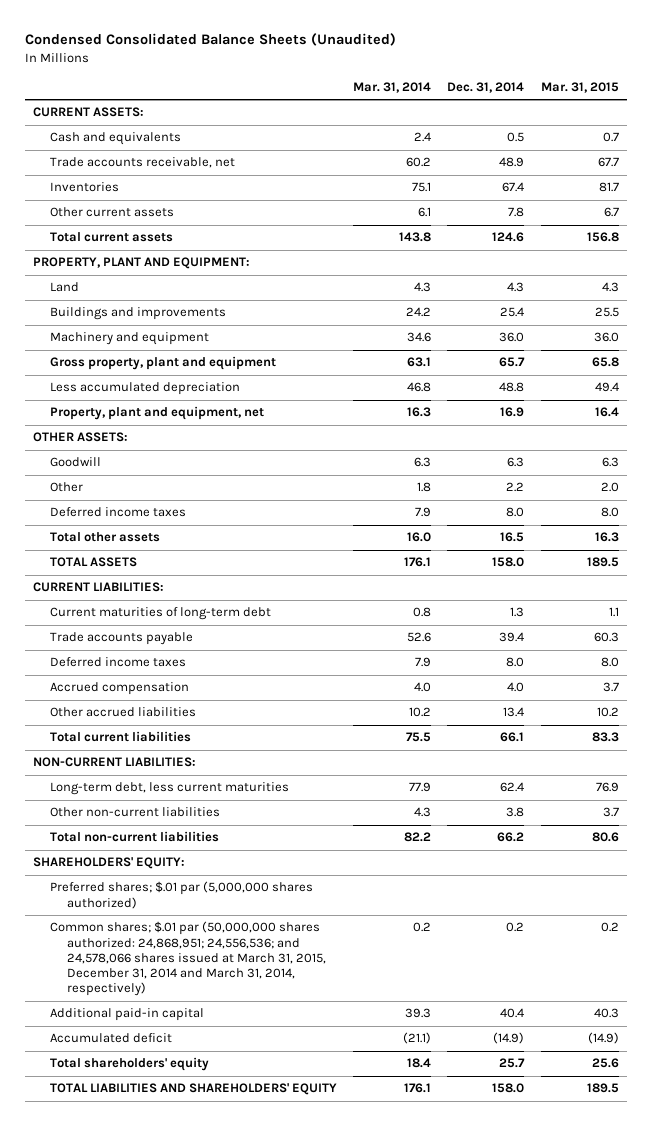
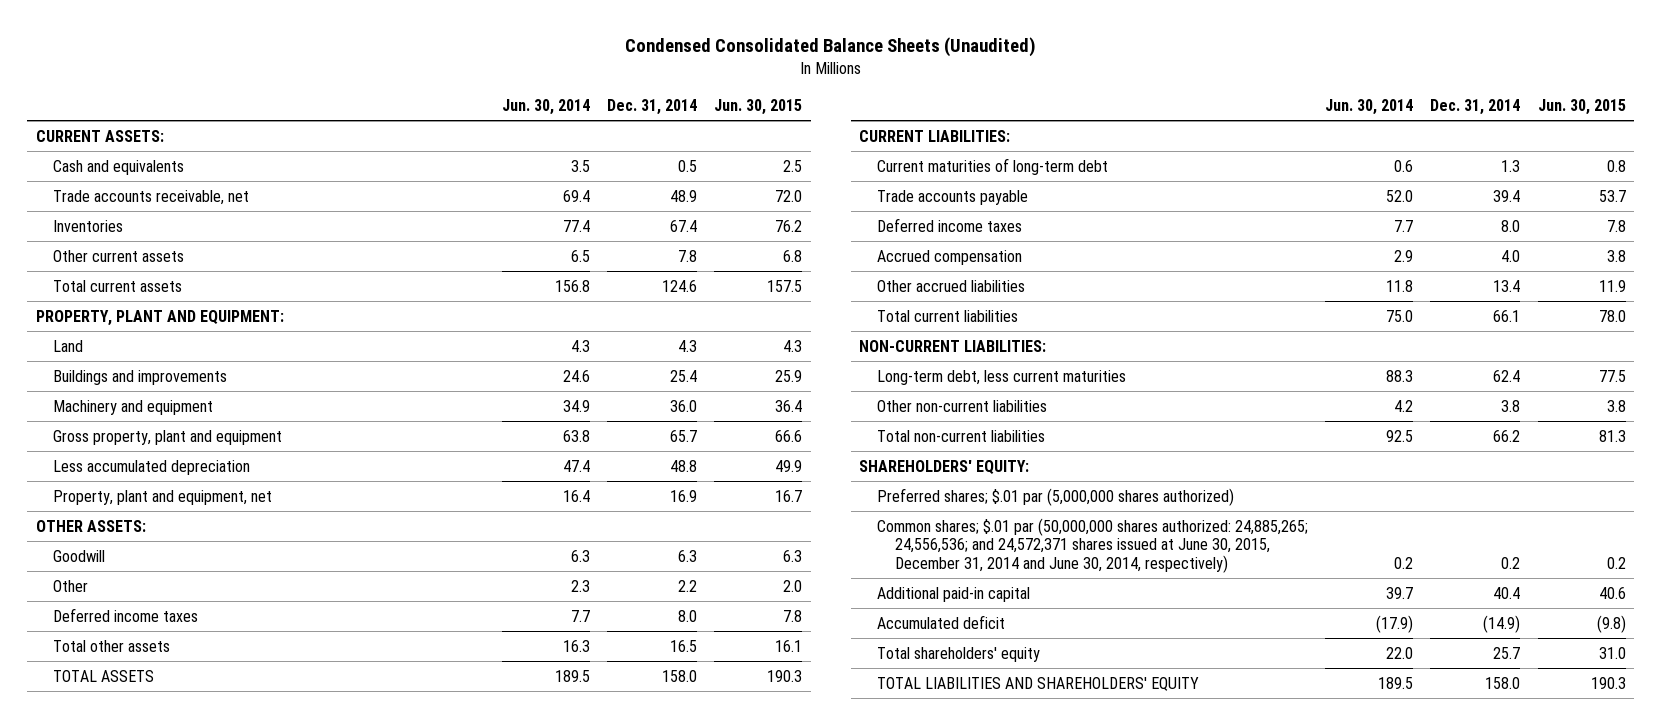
[352,81,431,93] Mar. 31, 2014 -> none
[540,81,619,93] Mar. 31, 2015 -> none
none -> [501,98,590,115] Jun. 30, 2014
none -> [714,98,803,115] Jun. 30, 2015
[49,921,326,997] Common shares; $.01 par (50,000,000 shares authorized: 24,868,951; 24,556,536; and 24,578,066 shares issued at March 31, 2015, December 31, 2014 and March 31, 2014, respectively) -> [876,517,1308,574] Common shares; $.01 par (50,000,000 shares authorized: 24,885,265; 24,556,536; and 24,572,371 shares issued at June 30, 2015, December 31, 2014 and June 30, 2014, respectively)

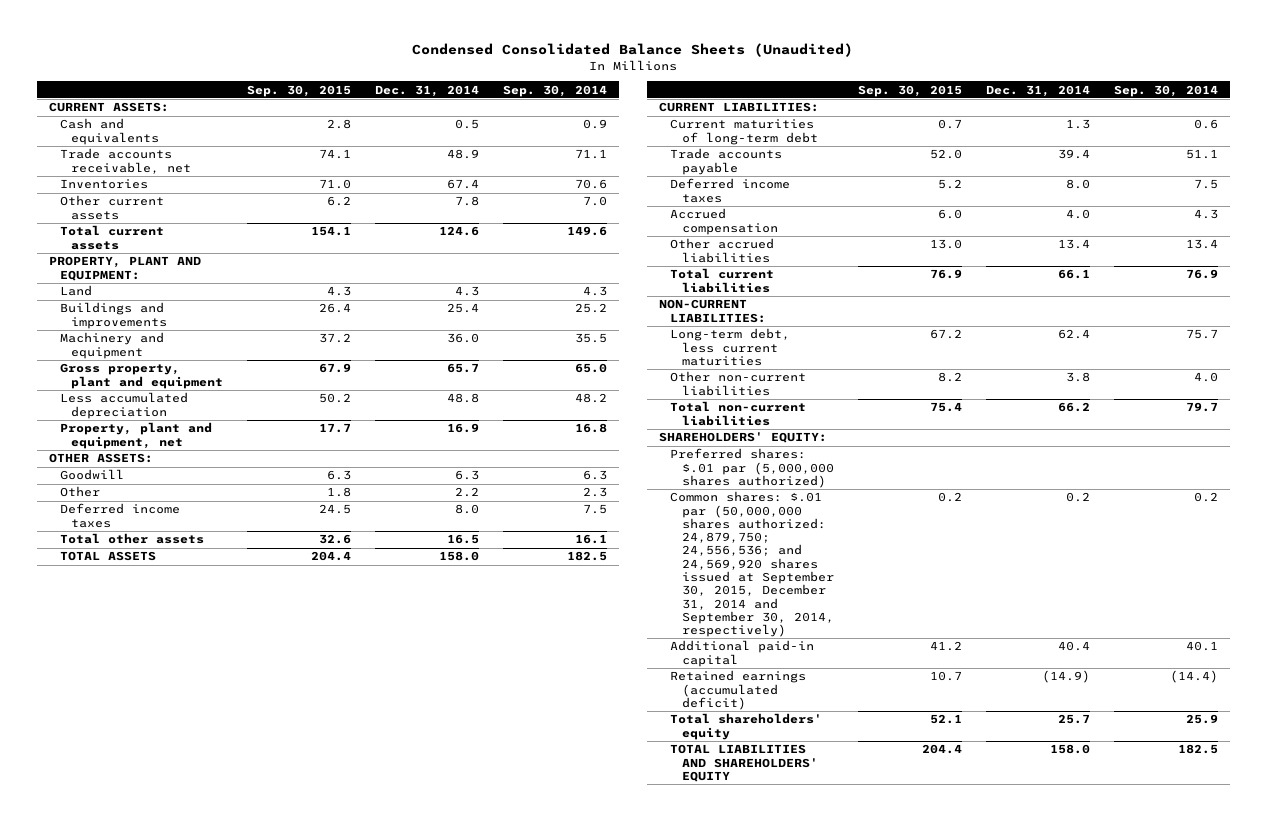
[501,98,590,115] Jun. 30, 2014 -> none
[714,98,803,115] Jun. 30, 2015 -> none
none -> [246,84,351,97] Sep. 30, 2015
none -> [502,84,607,97] Sep. 30, 2014
[876,487,1234,506] Preferred shares; $.01 par (5,000,000 shares authorized) -> [670,448,834,488] Preferred shares: $.01 par (5,000,000 shares authorized)
[876,517,1308,574] Common shares; $.01 par (50,000,000 shares authorized: 24,885,265; 24,556,536; and 24,572,371 shares issued at June 30, 2015, December 31, 2014 and June 30, 2014, respectively) -> [670,491,834,638] Common shares: $.01 par (50,000,000 shares authorized: 24,879,750; 24,556,536; and 24,569,920 shares issued at September 30, 2015, December 31, 2014 and September 30, 2014, respectively)
[876,614,1005,629] Accumulated deficit -> [670,670,807,710] Retained earnings (accumulated deficit)

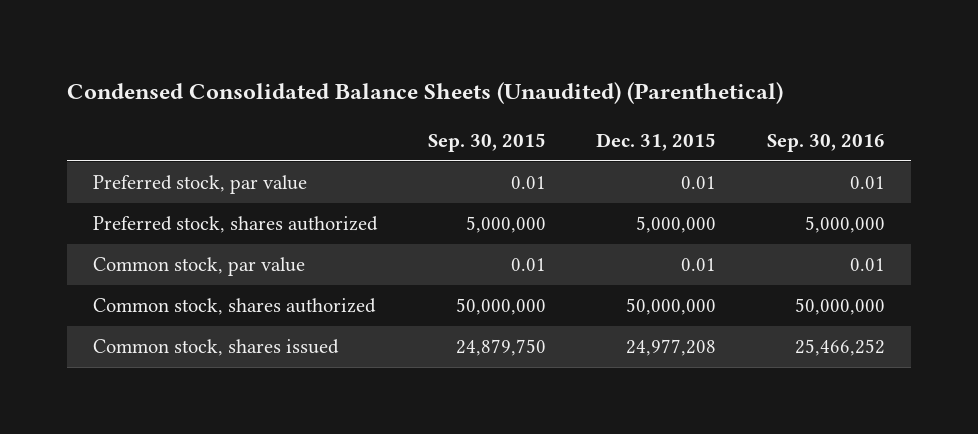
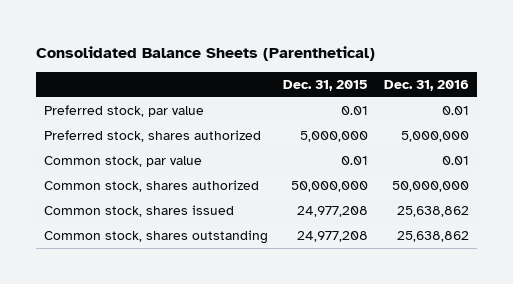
[67,82,784,105] Condensed Consolidated Balance Sheets (Unaudited) (Parenthetical) -> [36,45,376,61] Consolidated Balance Sheets (Parenthetical)
[427,132,546,152] Sep. 30, 2015 -> none
[767,133,886,152] Sep. 30, 2016 -> none
none -> [383,80,469,92] Dec. 31, 2016
none -> [44,230,269,245] Common stock, shares outstanding

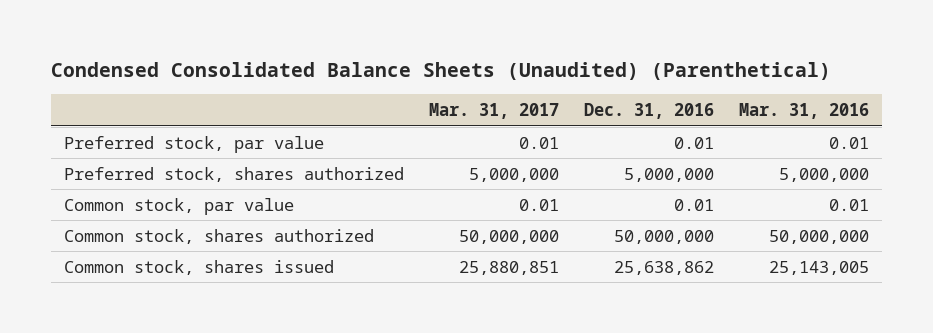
[36,45,376,61] Consolidated Balance Sheets (Parenthetical) -> [51,62,832,81] Condensed Consolidated Balance Sheets (Unaudited) (Parenthetical)
[283,80,369,92] Dec. 31, 2015 -> none
none -> [428,102,559,119] Mar. 31, 2017
none -> [739,102,870,119] Mar. 31, 2016
[44,230,269,245] Common stock, shares outstanding -> none

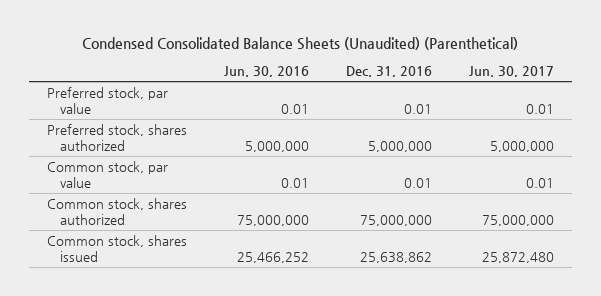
[428,102,559,119] Mar. 31, 2017 -> none
[739,102,870,119] Mar. 31, 2016 -> none
none -> [224,66,310,78] Jun. 30, 2016
none -> [468,66,554,78] Jun. 30, 2017
[613,229,714,244] 50,000,000 -> [359,214,432,226] 75,000,000

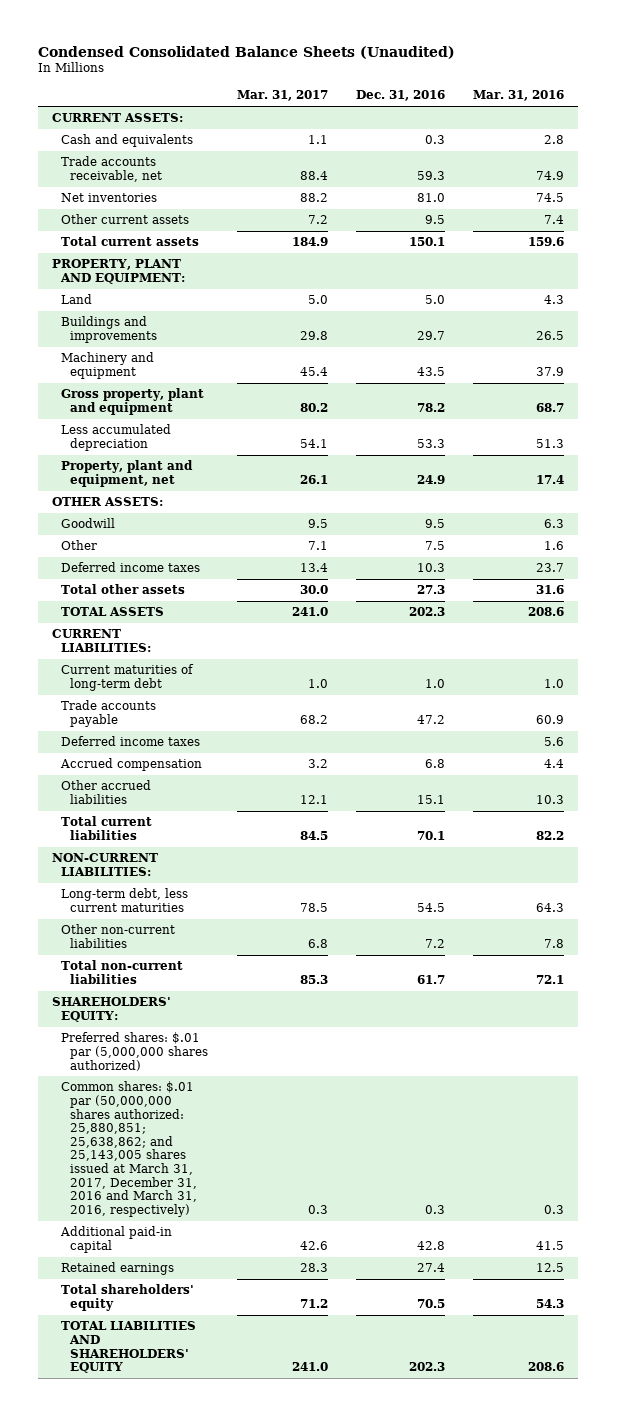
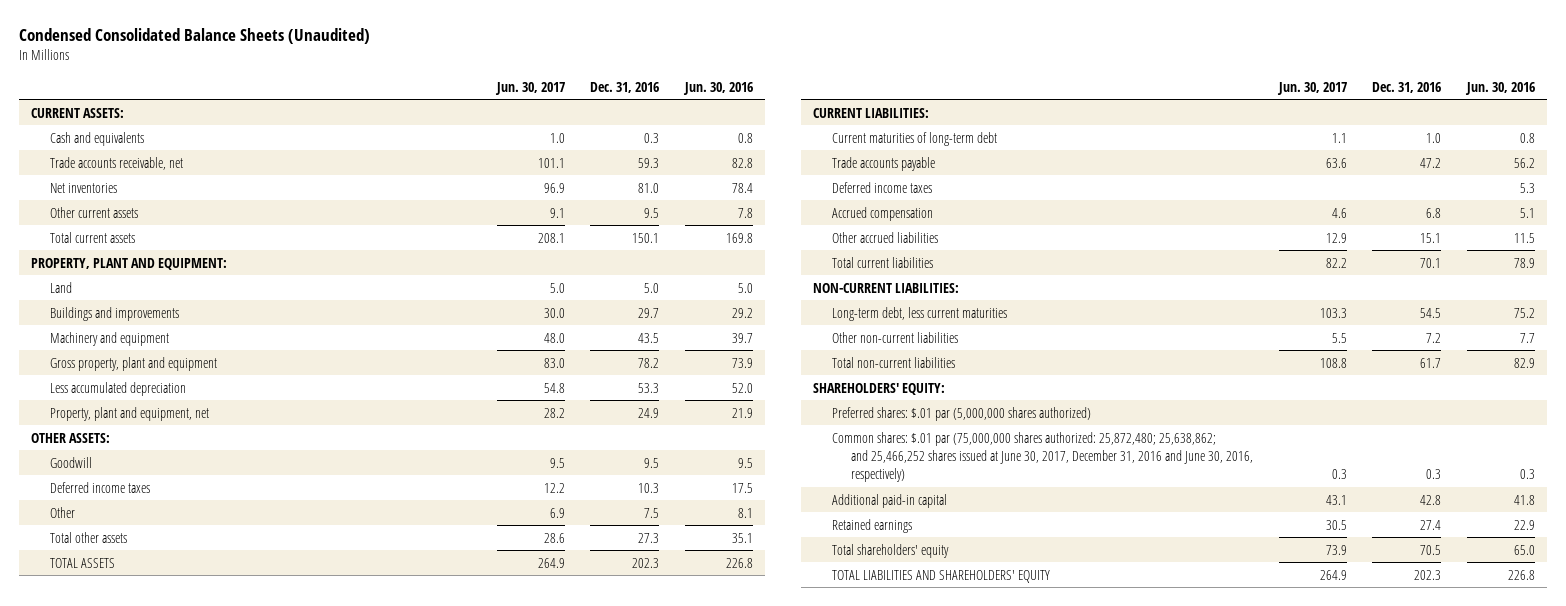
[236,90,328,102] Mar. 31, 2017 -> none
[473,90,565,102] Mar. 31, 2016 -> none
none -> [494,81,565,95] Jun. 30, 2017
none -> [682,81,753,95] Jun. 30, 2016
[61,540,98,551] Other -> [50,506,76,518] Other
[61,1081,198,1217] Common shares: $.01 par (50,000,000 shares authorized: 25,880,851; 25,638,862; and 25,143,005 shares issued at March 31, 2017, December 31, 2016 and March 31, 2016, respectively) -> [832,431,1254,483] Common shares: $.01 par (75,000,000 shares authorized: 25,872,480; 25,638,862; and 25,466,252 shares issued at June 30, 2017, December 31, 2016 and June 30, 2016, respectively)

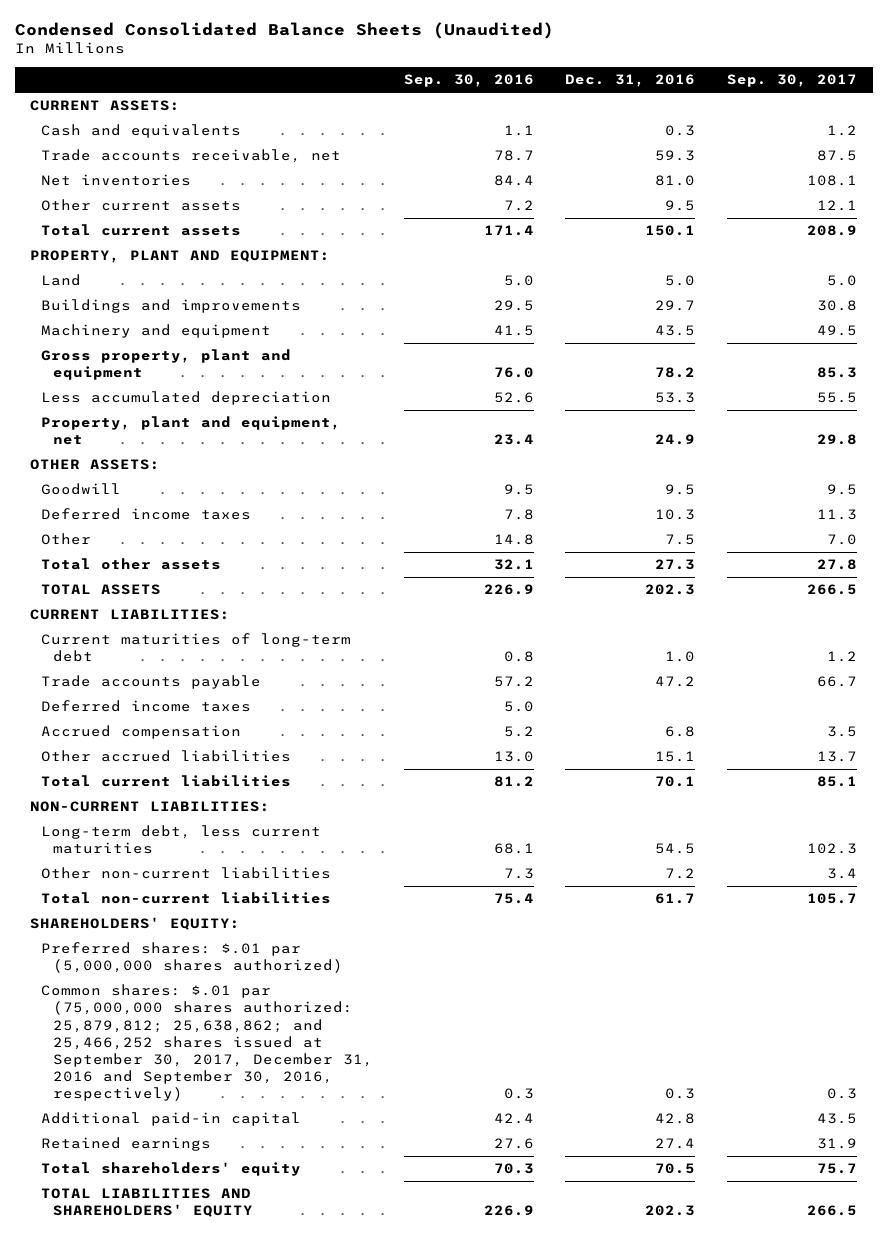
[494,81,565,95] Jun. 30, 2017 -> none
[682,81,753,95] Jun. 30, 2016 -> none
none -> [404,74,535,88] Sep. 30, 2016
none -> [726,74,857,88] Sep. 30, 2017
[832,431,1254,483] Common shares: $.01 par (75,000,000 shares authorized: 25,872,480; 25,638,862; and 25,466,252 shares issued at June 30, 2017, December 31, 2016 and June 30, 2016, respectively) -> [41,984,373,1101] Common shares: $.01 par (75,000,000 shares authorized: 25,879,812; 25,638,862; and 25,466,252 shares issued at September 30, 2017, December 31, 2016 and September 30, 2016, respectively)

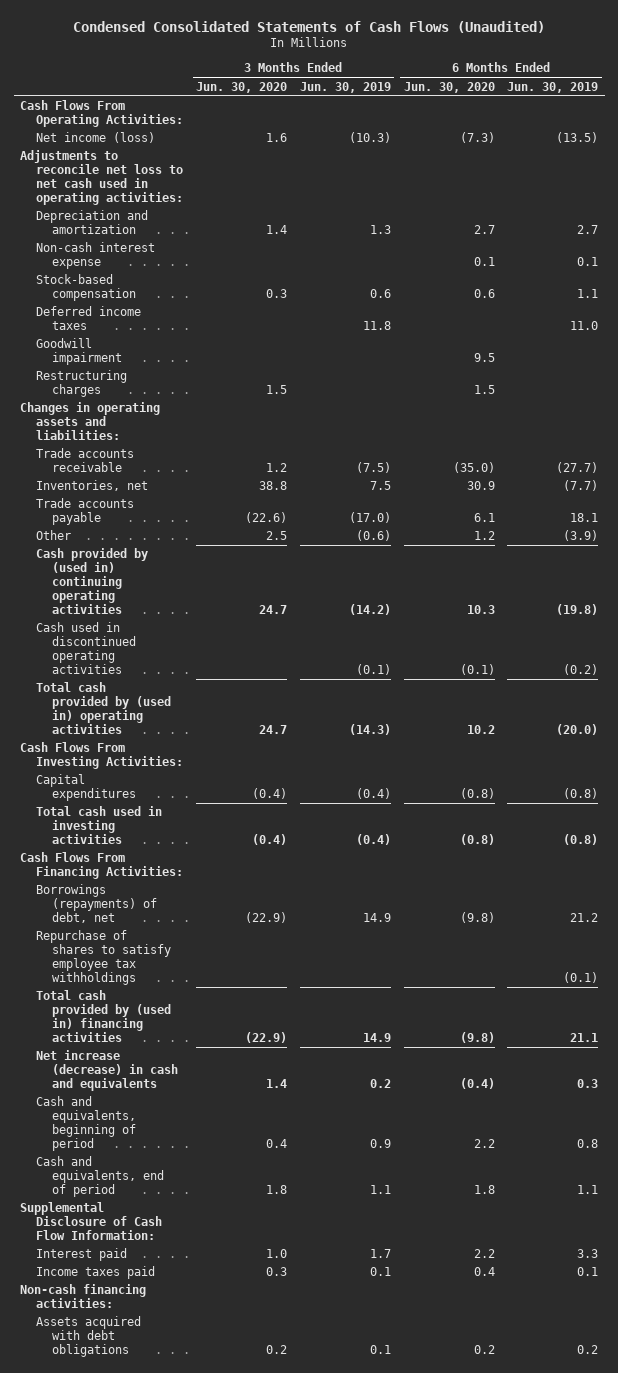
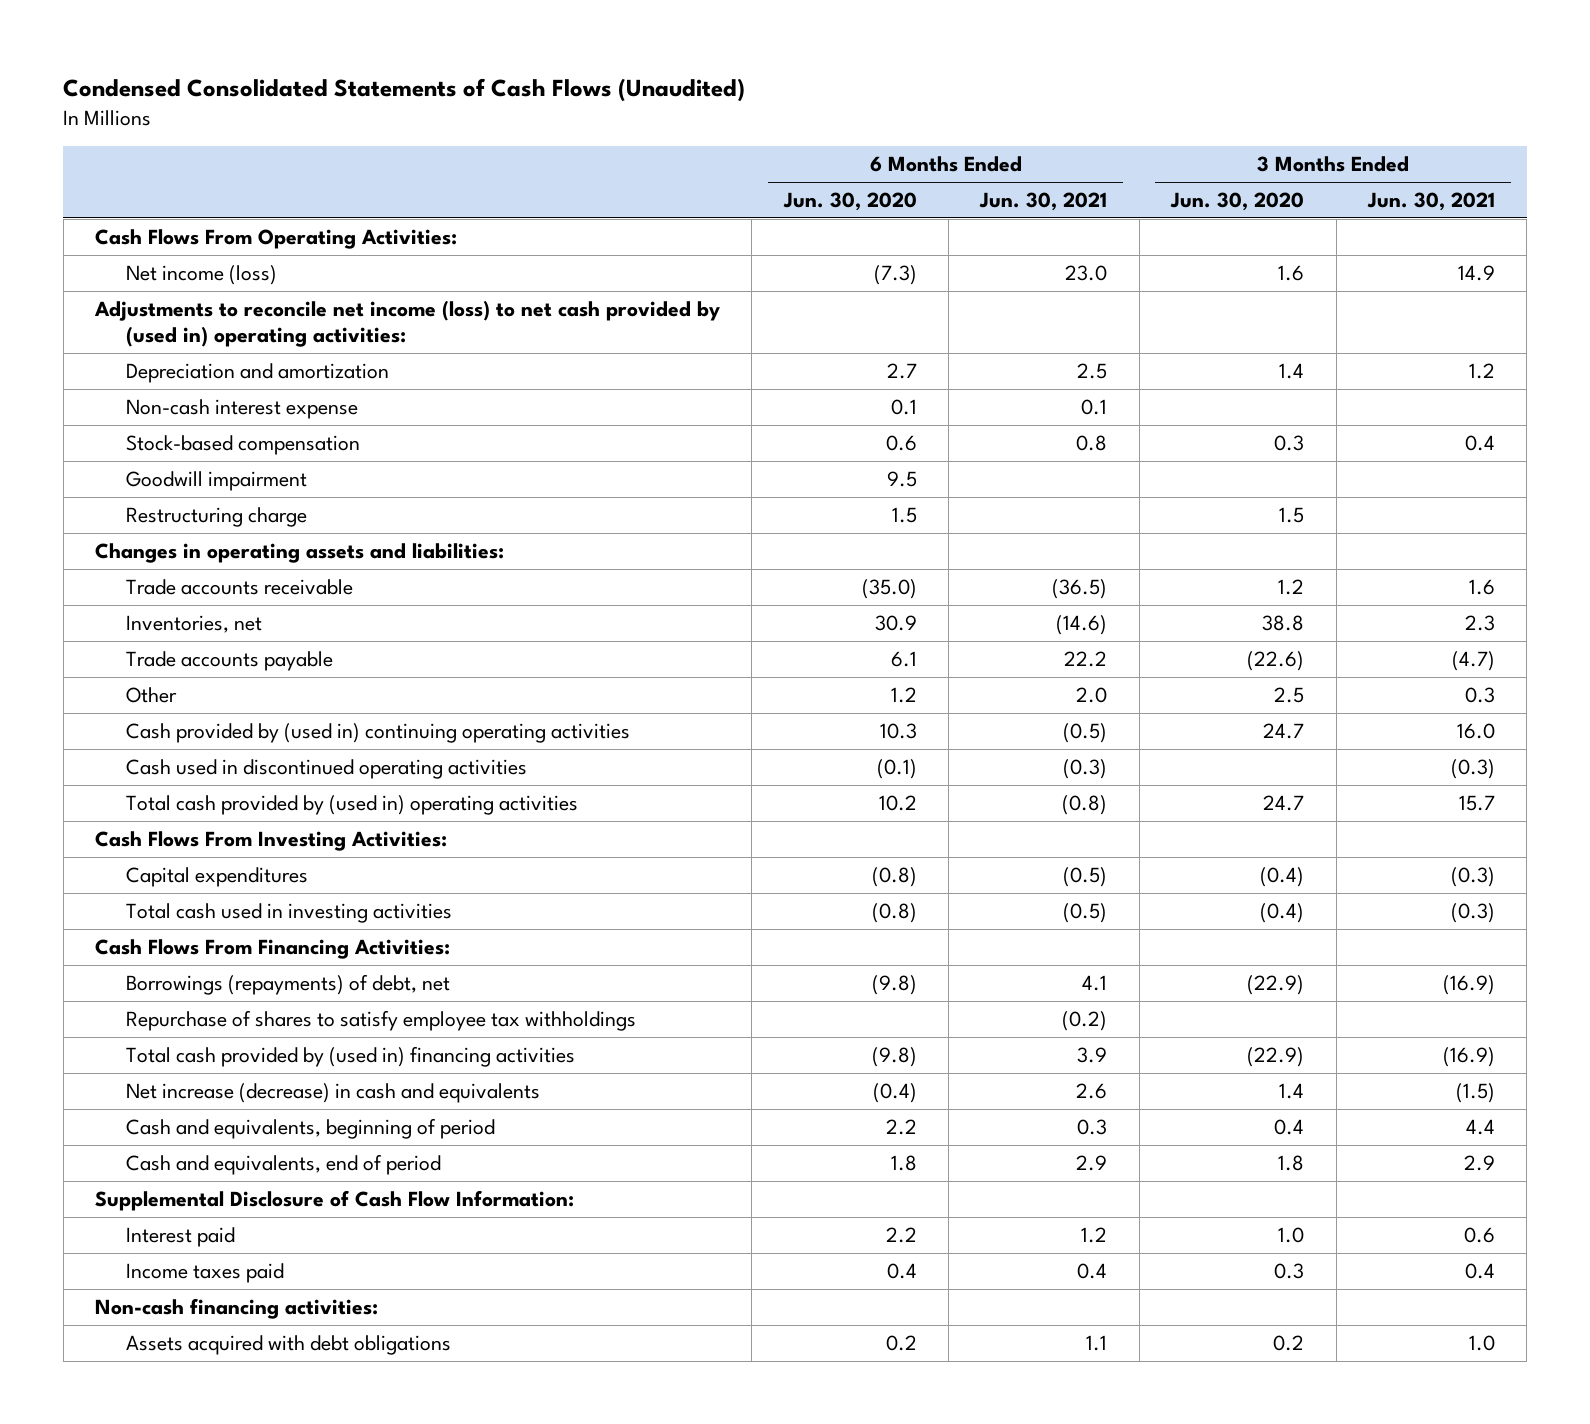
[299,81,391,93] Jun. 30, 2019 -> none
[507,81,599,93] Jun. 30, 2019 -> none
none -> [979,192,1108,212] Jun. 30, 2021
none -> [1367,192,1496,212] Jun. 30, 2021
[19,150,184,205] Adjustments to reconcile net loss to net cash used in operating activities: -> [93,299,720,348] Adjustments to reconcile net income (loss) to net cash provided by (used in) operating activities:
[36,306,142,331] Deferred income taxes -> none
[36,370,128,398] Restructuring charges -> [126,506,308,527] Restructuring charge

